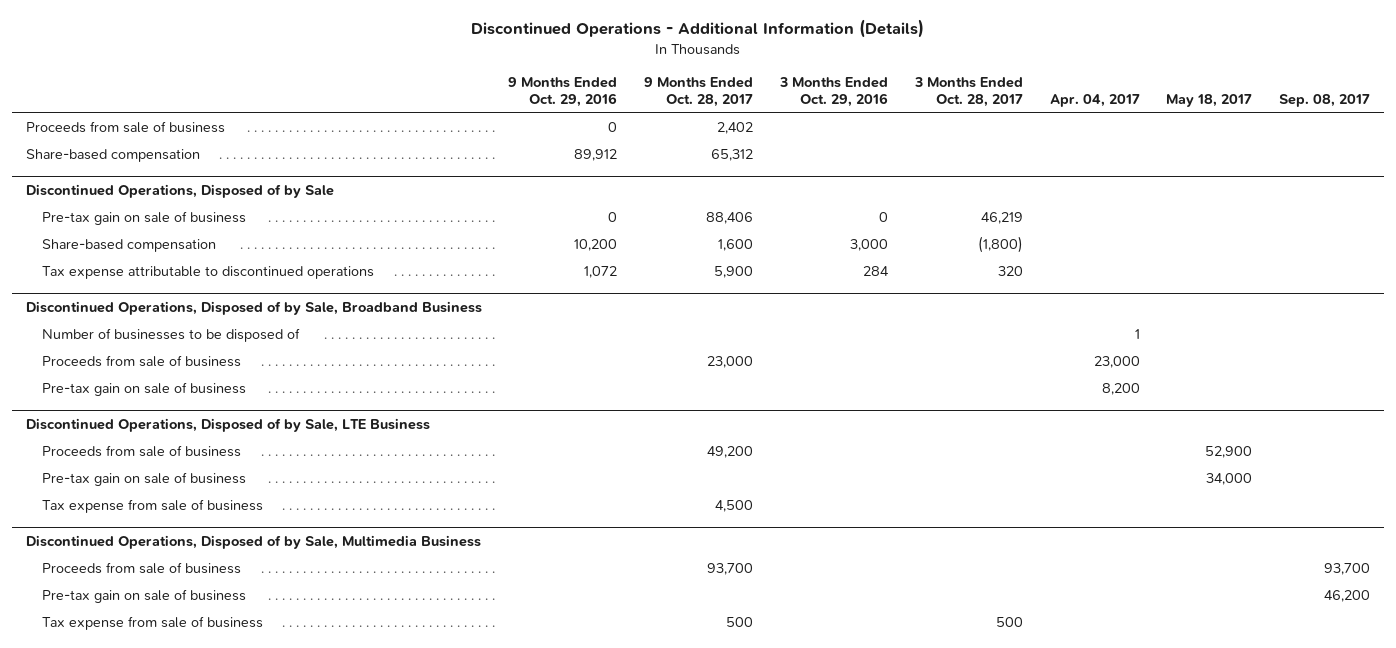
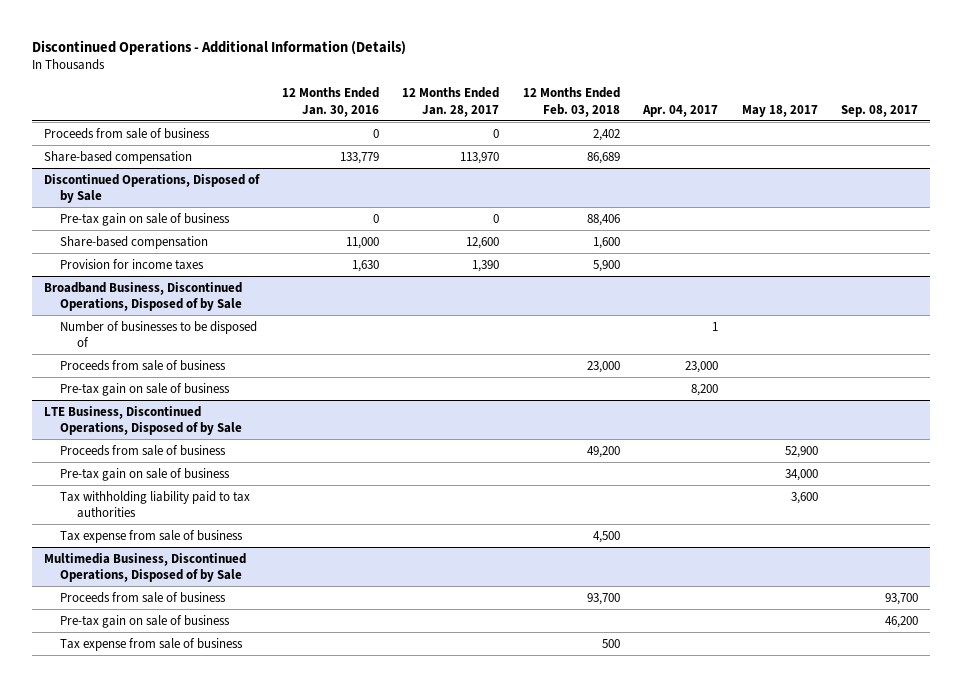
[508,76,618,108] 9 Months Ended Oct. 29, 2016 -> none
[644,76,754,108] 9 Months Ended Oct. 28, 2017 -> none
[778,76,888,108] 3 Months Ended Oct. 29, 2016 -> none
[913,76,1023,108] 3 Months Ended Oct. 28, 2017 -> none
none -> [281,87,379,117] 12 Months Ended Jan. 30, 2016
none -> [402,87,500,117] 12 Months Ended Jan. 28, 2017
none -> [522,87,620,117] 12 Months Ended Feb. 03, 2018
[41,266,374,280] Tax expense attributable to discontinued operations -> [60,258,205,270] Provision for income taxes
[25,301,482,316] Discontinued Operations, Disposed of by Sale, Broadband Business -> [43,281,243,311] Broadband Business, Discontinued Operations, Disposed of by Sale
[25,418,430,433] Discontinued Operations, Disposed of by Sale, LTE Business -> [43,405,243,435] LTE Business, Discontinued Operations, Disposed of by Sale
none -> [60,490,251,518] Tax withholding liability paid to tax authorities
[25,535,481,550] Discontinued Operations, Disposed of by Sale, Multimedia Business -> [43,552,246,582] Multimedia Business, Discontinued Operations, Disposed of by Sale

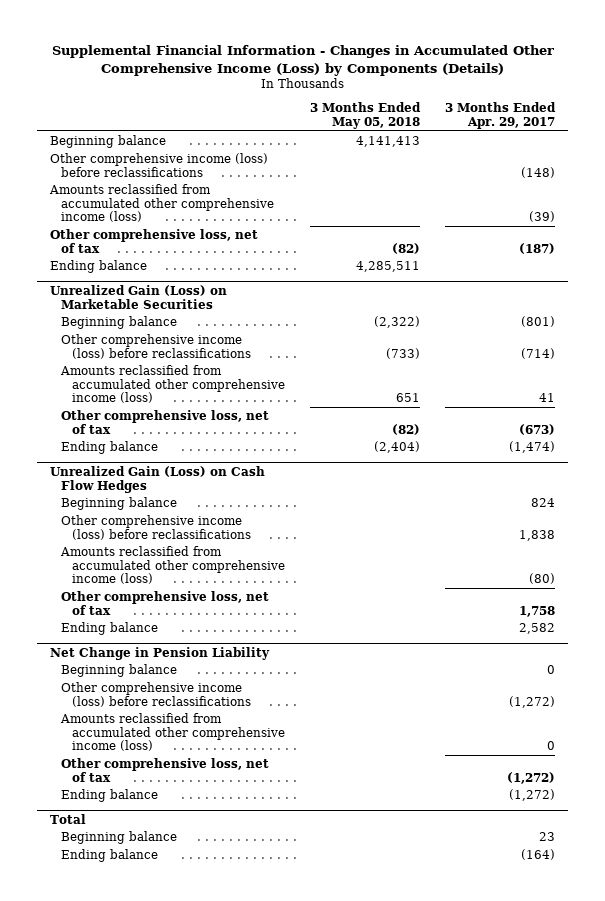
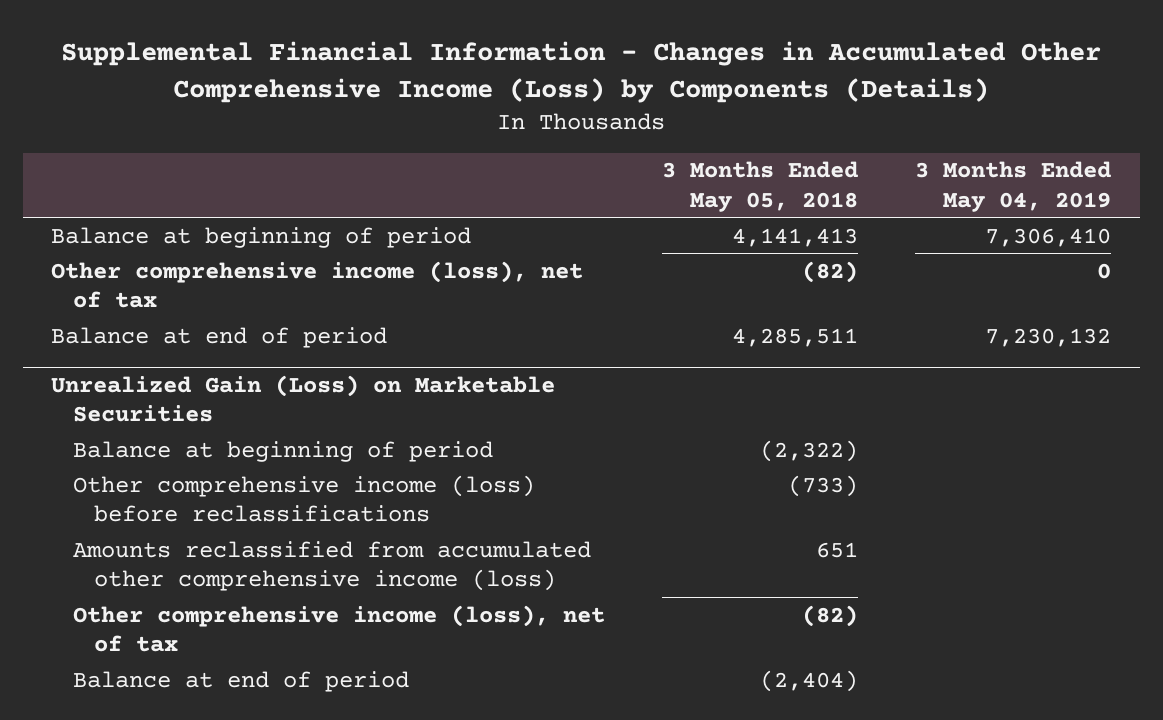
[445,102,557,130] 3 Months Ended Apr. 29, 2017 -> none
none -> [915,161,1112,212] 3 Months Ended May 04, 2019
[49,152,268,177] Other comprehensive income (loss) before reclassifications -> none
[48,183,274,223] Amounts reclassified from accumulated other comprehensive income (loss) -> none
[49,134,166,148] Beginning balance -> [51,226,472,248] Balance at beginning of period
[49,228,258,253] Other comprehensive loss, net of tax -> [51,260,584,308] Other comprehensive income (loss), net of tax
[49,259,147,273] Ending balance -> [51,326,388,348] Balance at end of period
[60,315,177,329] Beginning balance -> [72,440,493,462] Balance at beginning of period
[49,465,265,493] Unrealized Gain (Loss) on Cash Flow Hedges -> none
[60,496,177,510] Beginning balance -> none
[60,514,251,540] Other comprehensive income (loss) before reclassifications -> none
[59,545,285,585] Amounts reclassified from accumulated other comprehensive income (loss) -> none
[60,590,269,615] Other comprehensive loss, net of tax -> none
[60,621,158,635] Ending balance -> none
[49,646,270,660] Net Change in Pension Liability -> none
[60,663,177,677] Beginning balance -> none
[60,681,251,707] Other comprehensive income (loss) before reclassifications -> none
[59,712,285,752] Amounts reclassified from accumulated other comprehensive income (loss) -> none
[60,757,269,782] Other comprehensive loss, net of tax -> none
[60,788,158,802] Ending balance -> none
[49,813,86,824] Total -> none
[60,830,177,844] Beginning balance -> none
[60,848,158,862] Ending balance -> none
[60,409,269,434] Other comprehensive loss, net of tax -> [72,604,605,652] Other comprehensive income (loss), net of tax
[60,440,158,454] Ending balance -> [72,670,409,692] Balance at end of period

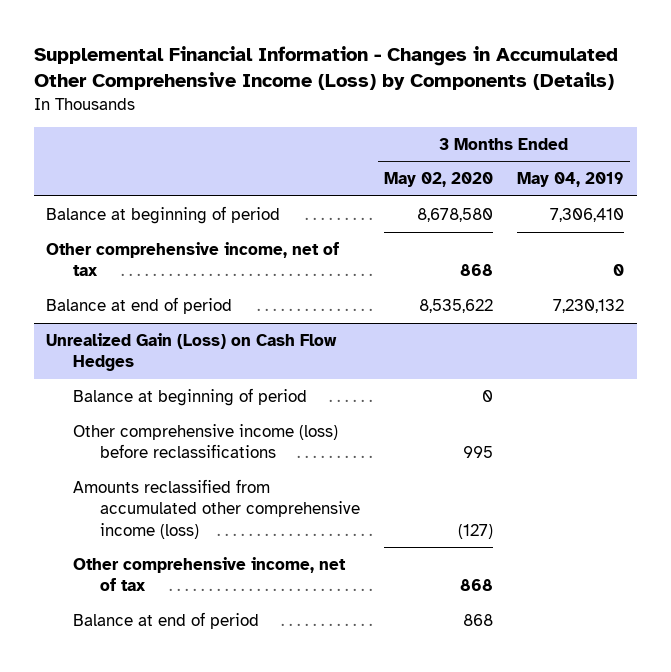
[662,161,859,212] 3 Months Ended May 05, 2018 -> none
none -> [384,172,494,188] May 02, 2020
[51,260,584,308] Other comprehensive income (loss), net of tax -> [46,242,340,277] Other comprehensive income, net of tax
[51,375,556,423] Unrealized Gain (Loss) on Marketable Securities -> none
[72,440,493,462] Balance at beginning of period -> none
[72,474,535,522] Other comprehensive income (loss) before reclassifications -> none
[72,540,591,591] Amounts reclassified from accumulated other comprehensive income (loss) -> none
[72,604,605,652] Other comprehensive income (loss), net of tax -> none
[72,670,409,692] Balance at end of period -> none
none -> [46,333,338,372] Unrealized Gain (Loss) on Cash Flow Hedges
none -> [73,388,308,407] Balance at beginning of period
none -> [73,424,339,459] Other comprehensive income (loss) before reclassifications
none -> [73,479,361,539] Amounts reclassified from accumulated other comprehensive income (loss)
none -> [73,557,347,592] Other comprehensive income, net of tax
none -> [73,612,260,630] Balance at end of period

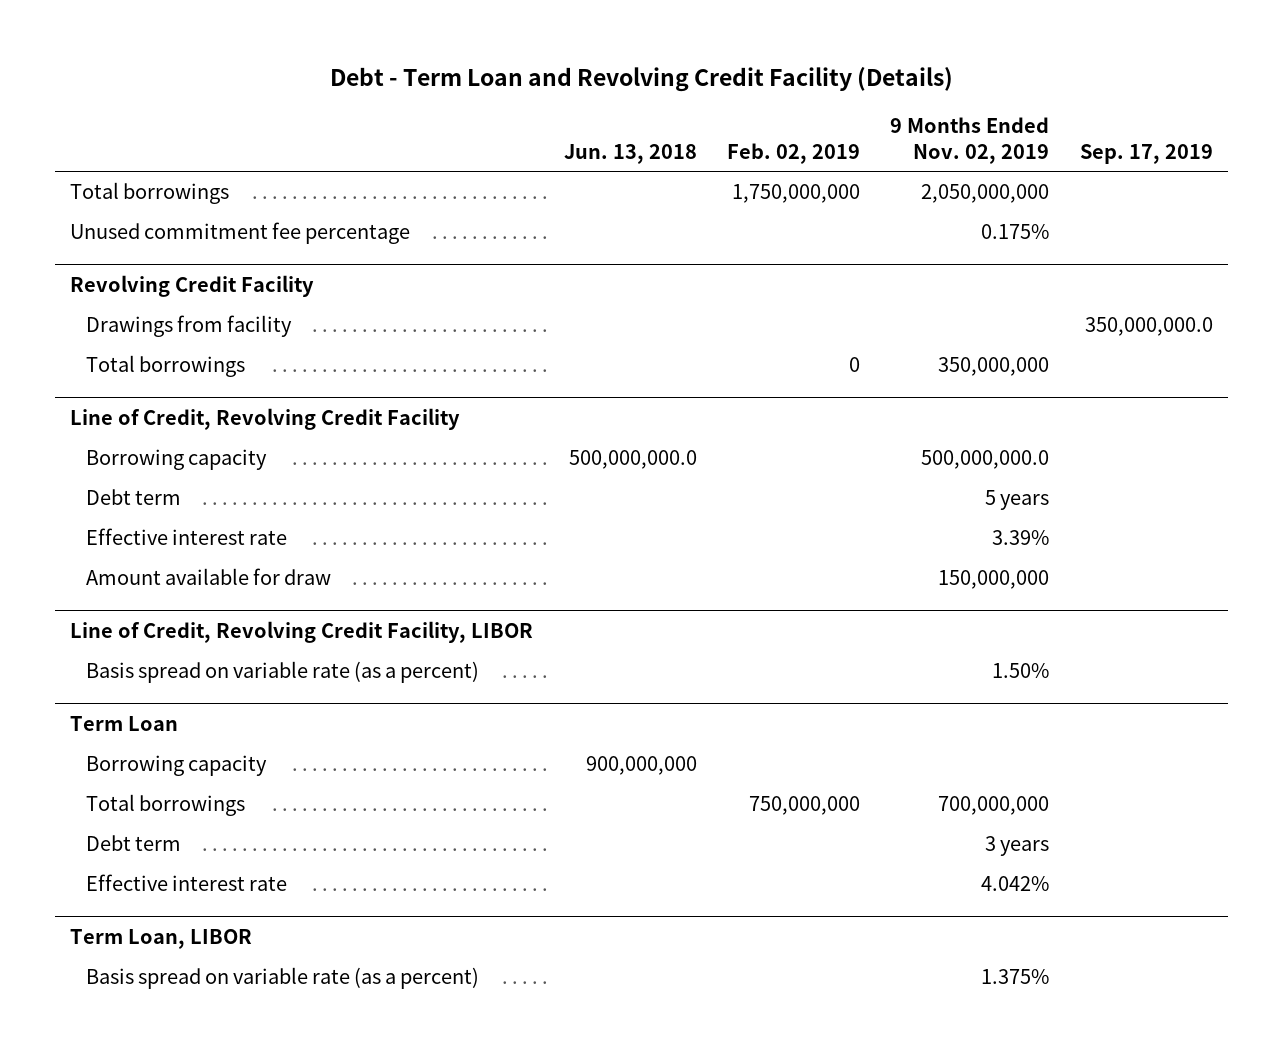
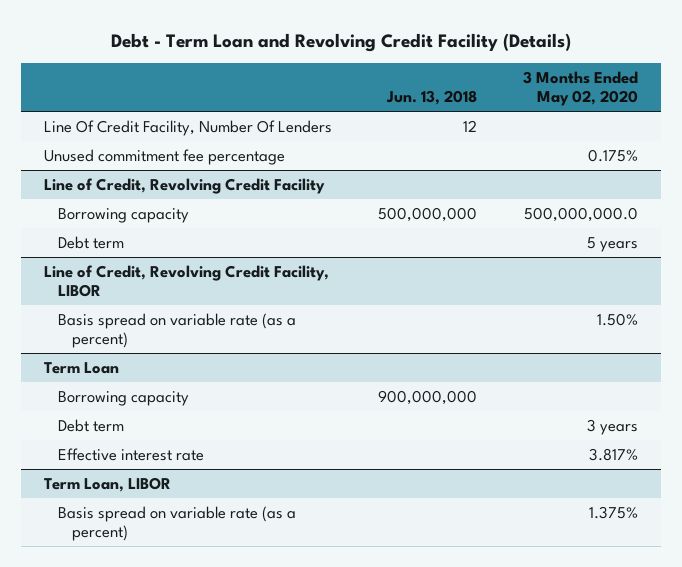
[727,142,861,164] Feb. 02, 2019 -> none
[890,117,1050,164] 9 Months Ended Nov. 02, 2019 -> none
[1079,143,1213,164] Sep. 17, 2019 -> none
none -> [523,71,639,107] 3 Months Ended May 02, 2020
[70,182,230,205] Total borrowings -> none
none -> [44,120,333,137] Line Of Credit Facility, Number Of Lenders
[70,275,315,298] Revolving Credit Facility -> none
[86,315,293,338] Drawings from facility -> none
[86,355,246,378] Total borrowings -> none
[568,450,697,470] 500,000,000.0 -> [378,207,478,223] 500,000,000
[86,528,288,546] Effective interest rate -> none
[86,568,332,586] Amount available for draw -> none
[86,794,246,817] Total borrowings -> none

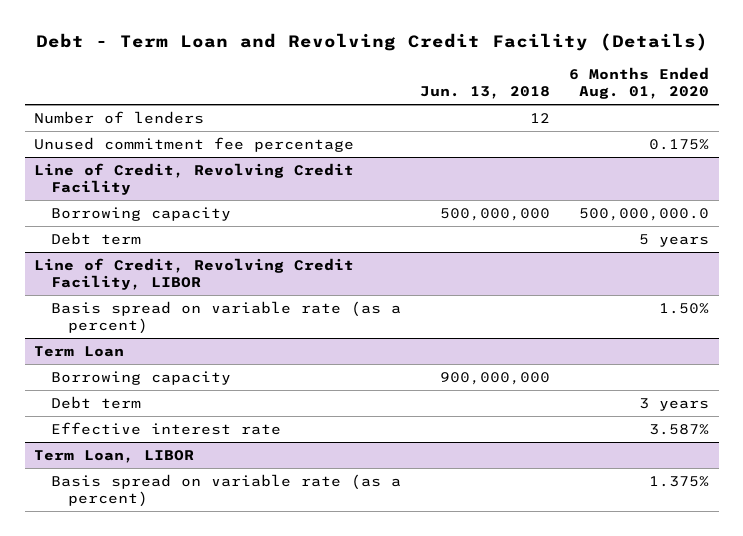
[523,71,639,107] 3 Months Ended May 02, 2020 -> none
none -> [569,66,710,100] 6 Months Ended Aug. 01, 2020
[44,120,333,137] Line Of Credit Facility, Number Of Lenders -> [34,110,205,124] Number of lenders

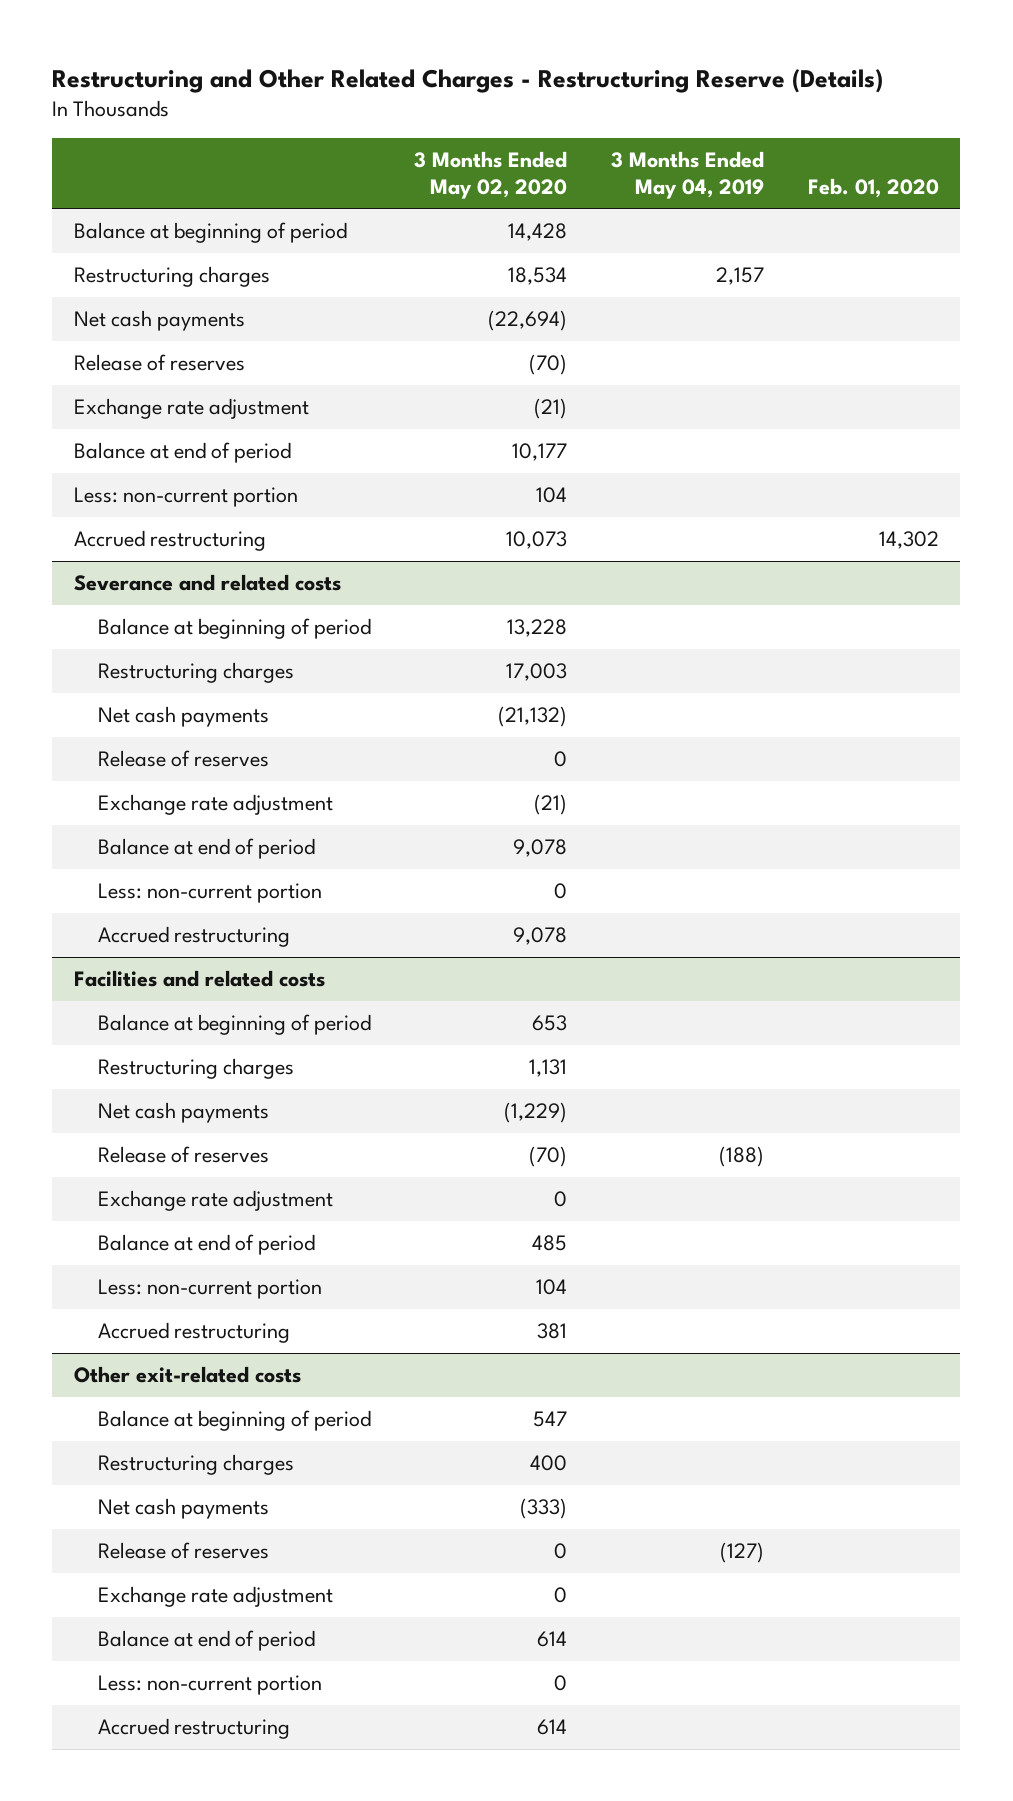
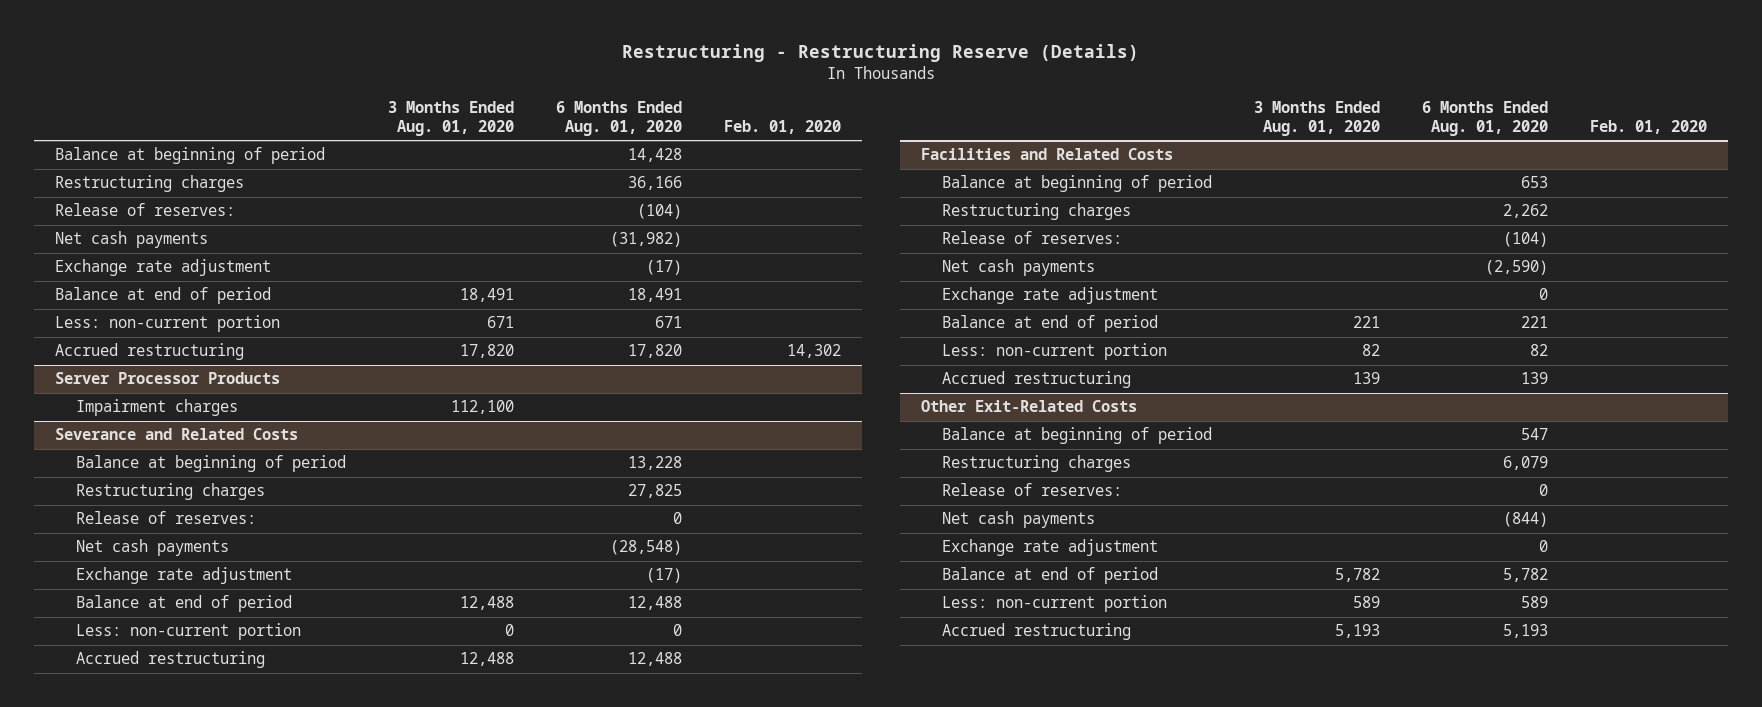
[52,68,884,93] Restructuring and Other Related Charges - Restructuring Reserve (Details) -> [621,44,1139,63] Restructuring - Restructuring Reserve (Details)
[414,151,568,199] 3 Months Ended May 02, 2020 -> none
[611,151,765,199] 3 Months Ended May 04, 2019 -> none
none -> [388,101,515,136] 3 Months Ended Aug. 01, 2020
none -> [556,101,683,136] 6 Months Ended Aug. 01, 2020
none -> [55,203,236,217] Release of reserves:
[74,354,246,372] Release of reserves -> none
none -> [55,372,281,385] Server Processor Products
none -> [76,399,239,417] Impairment charges
[74,574,342,592] Severance and related costs -> [55,428,299,441] Severance and Related Costs
none -> [76,511,257,525] Release of reserves:
[97,750,269,768] Release of reserves -> none
[74,970,326,988] Facilities and related costs -> [920,148,1173,161] Facilities and Related Costs
none -> [942,231,1123,245] Release of reserves:
[97,1146,269,1164] Release of reserves -> none
[74,1366,302,1384] Other exit-related costs -> [920,400,1137,413] Other Exit-Related Costs
none -> [942,483,1123,497] Release of reserves:
[97,1542,269,1560] Release of reserves -> none

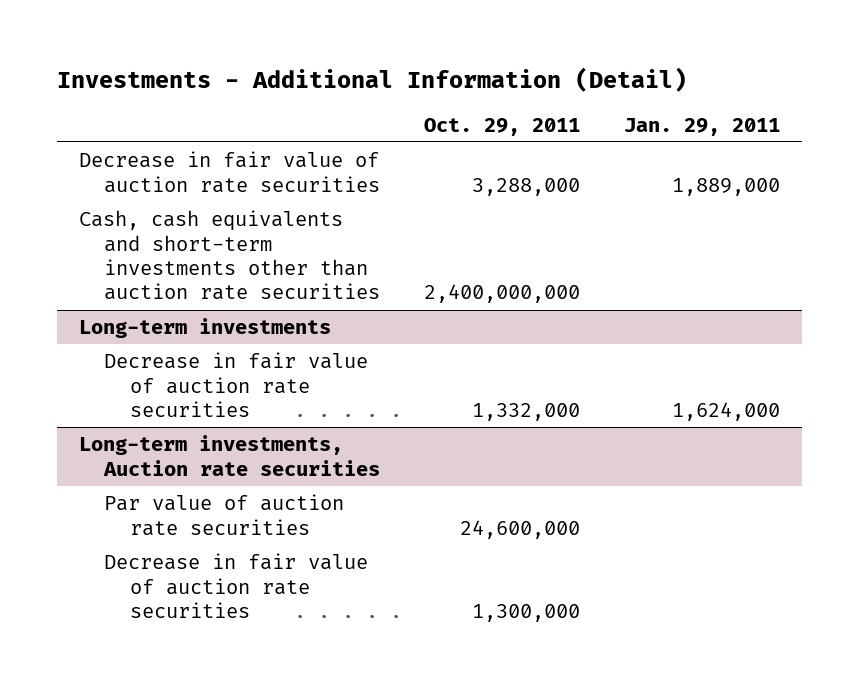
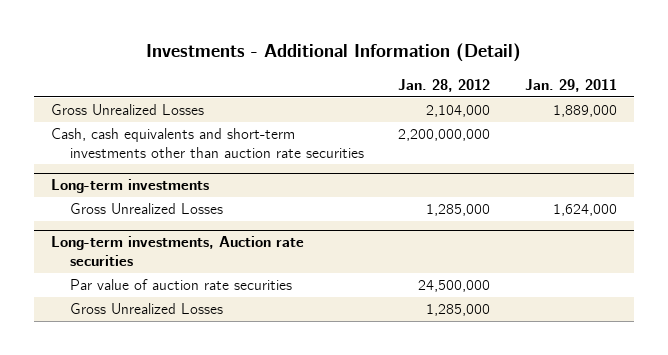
[423,117,580,136] Oct. 29, 2011 -> none
none -> [398,78,491,92] Jan. 28, 2012
[78,151,381,193] Decrease in fair value of auction rate securities -> [51,104,205,116] Gross Unrealized Losses
[104,352,369,417] Decrease in fair value of auction rate securities -> [69,203,223,215] Gross Unrealized Losses
[104,553,369,618] Decrease in fair value of auction rate securities -> [69,303,223,315] Gross Unrealized Losses

